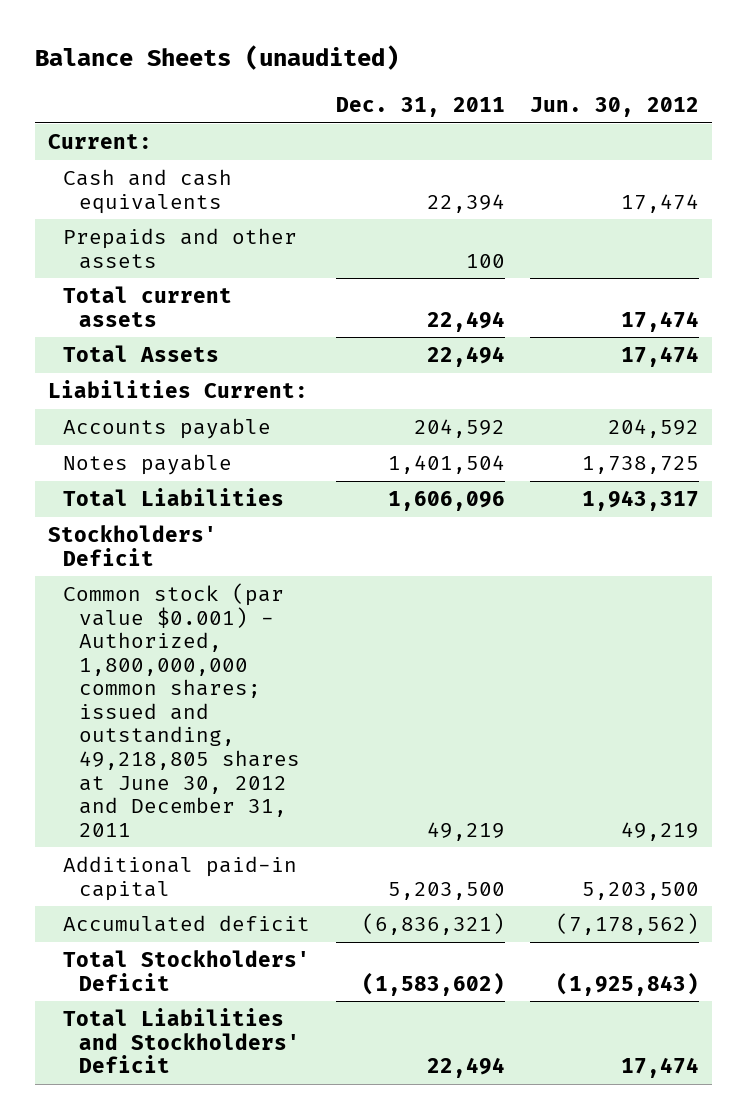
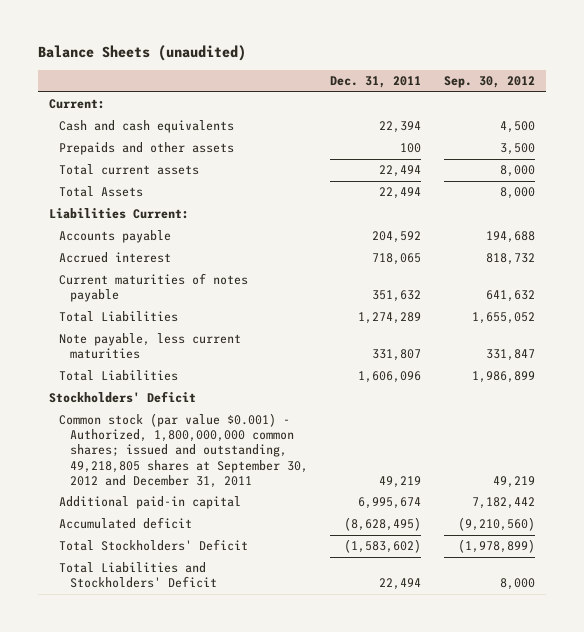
[530,96,700,117] Jun. 30, 2012 -> none
none -> [443,76,535,89] Sep. 30, 2012
none -> [59,252,172,264] Accrued interest
[63,453,233,475] Notes payable -> [59,273,249,303] Current maturities of notes payable
[387,454,505,474] 1,401,504 -> [372,290,422,303] 351,632
none -> [59,311,179,323] Total Liabilities
none -> [59,333,242,360] Note payable, less current maturities
[63,582,300,837] Common stock (par value $0.001) - Authorized, 1,800,000,000 common shares; issued and outstanding, 49,218,805 shares at June 30, 2012 and December 31, 2011 -> [59,413,308,488] Common stock (par value $0.001) - Authorized, 1,800,000,000 common shares; issued and outstanding, 49,218,805 shares at September 30, 2012 and December 31, 2011
[387,881,505,900] 5,203,500 -> [358,497,422,510] 6,995,674
[361,912,505,935] (6,836,321) -> [344,517,422,532] (8,628,495)

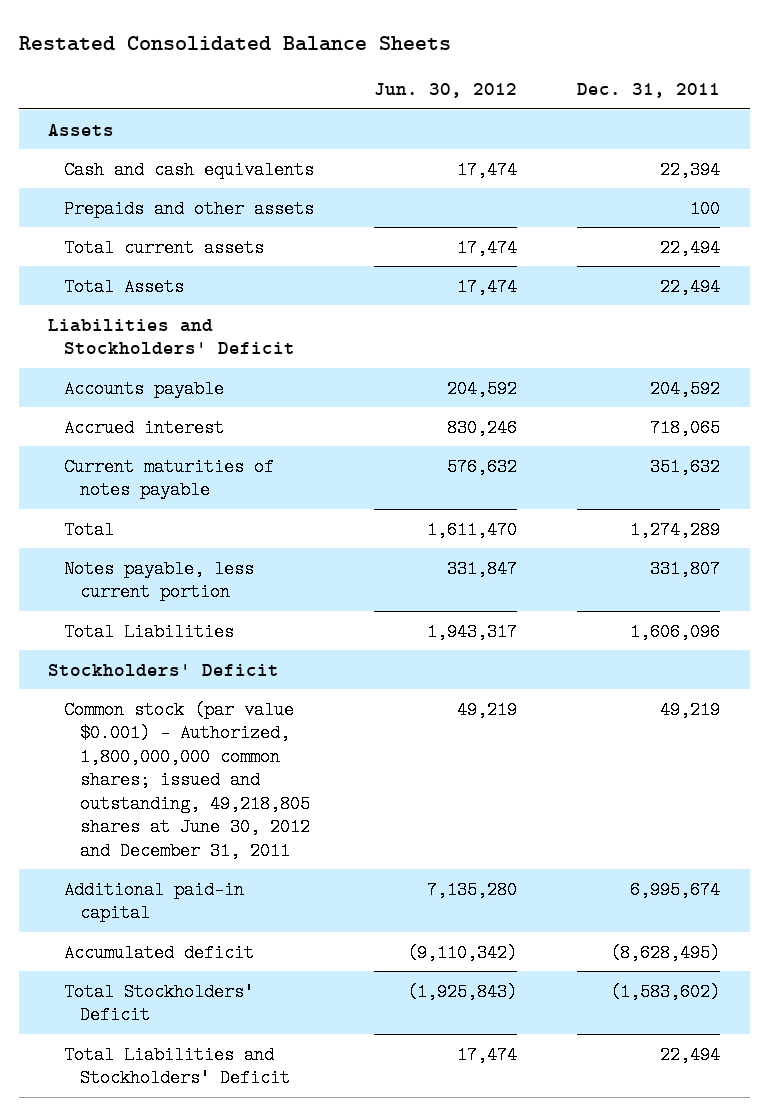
[37,45,246,62] Balance Sheets (unaudited) -> [18,35,451,51] Restated Consolidated Balance Sheets
[443,76,535,89] Sep. 30, 2012 -> none
none -> [374,83,518,99] Jun. 30, 2012
[49,99,106,110] Current: -> none
none -> [48,123,115,136] Assets
[49,208,190,220] Liabilities Current: -> none
none -> [48,318,296,355] Liabilities and Stockholders' Deficit
[59,311,179,323] Total Liabilities -> [64,520,115,539] Total
[59,333,242,360] Note payable, less current maturities -> [64,559,255,602] Notes payable, less current portion
[59,413,308,488] Common stock (par value $0.001) - Authorized, 1,800,000,000 common shares; issued and outstanding, 49,218,805 shares at September 30, 2012 and December 31, 2011 -> [64,700,311,860] Common stock (par value $0.001) - Authorized, 1,800,000,000 common shares; issued and outstanding, 49,218,805 shares at June 30, 2012 and December 31, 2011

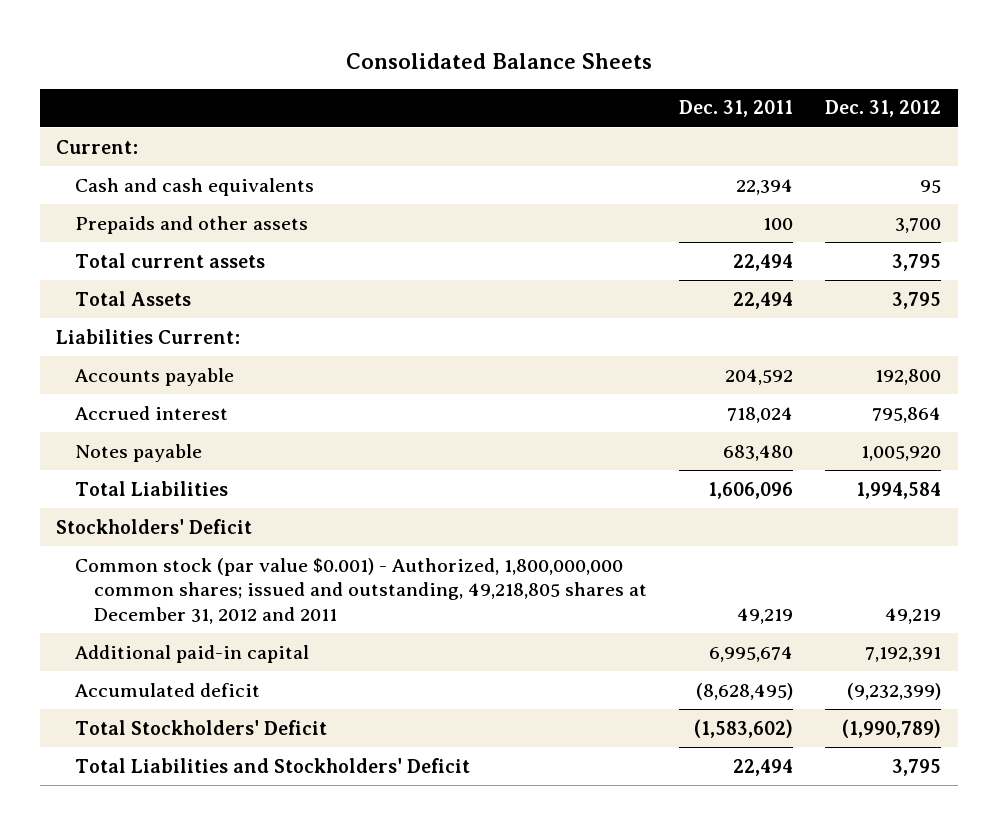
[18,35,451,51] Restated Consolidated Balance Sheets -> [345,53,652,70] Consolidated Balance Sheets
[374,83,518,99] Jun. 30, 2012 -> none
none -> [825,100,942,118] Dec. 31, 2012
[48,123,115,136] Assets -> none
none -> [55,139,138,154] Current:
[48,318,296,355] Liabilities and Stockholders' Deficit -> none
none -> [55,328,240,344] Liabilities Current:
[64,520,115,539] Total -> none
[64,559,255,602] Notes payable, less current portion -> none
[649,418,720,437] 718,065 -> [727,406,794,423] 718,024
[64,457,275,500] Current maturities of notes payable -> [74,443,202,462] Notes payable
[649,457,720,476] 351,632 -> [723,444,794,461] 683,480
[64,700,311,860] Common stock (par value $0.001) - Authorized, 1,800,000,000 common shares; issued and outstanding, 49,218,805 shares at June 30, 2012 and December 31, 2011 -> [74,557,648,624] Common stock (par value $0.001) - Authorized, 1,800,000,000 common shares; issued and outstanding, 49,218,805 shares at December 31, 2012 and 2011

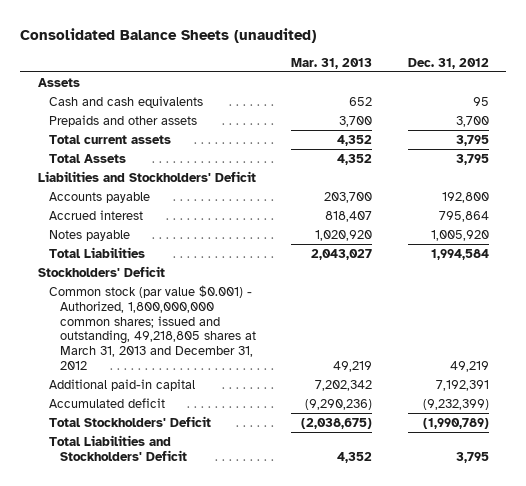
[345,53,652,70] Consolidated Balance Sheets -> [20,27,317,43] Consolidated Balance Sheets (unaudited)
[679,100,794,118] Dec. 31, 2011 -> none
none -> [291,57,373,69] Mar. 31, 2013
[55,139,138,154] Current: -> none
none -> [37,77,80,87] Assets
[55,328,240,344] Liabilities Current: -> none
none -> [37,170,256,182] Liabilities and Stockholders' Deficit
[74,557,648,624] Common stock (par value $0.001) - Authorized, 1,800,000,000 common shares; issued and outstanding, 49,218,805 shares at December 31, 2012 and 2011 -> [48,284,257,371] Common stock (par value $0.001) - Authorized, 1,800,000,000 common shares; issued and outstanding, 49,218,805 shares at March 31, 2013 and December 31, 2012

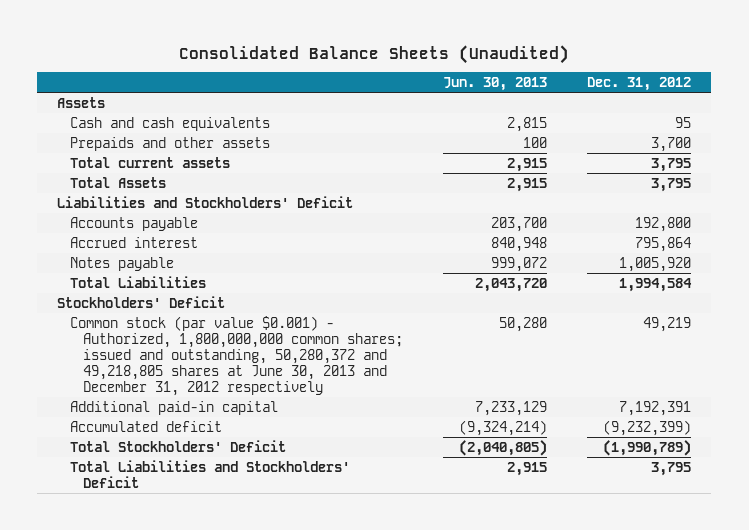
[20,27,317,43] Consolidated Balance Sheets (unaudited) -> [179,44,570,64] Consolidated Balance Sheets (Unaudited)
[291,57,373,69] Mar. 31, 2013 -> none
none -> [443,77,548,92] Jun. 30, 2013
[48,284,257,371] Common stock (par value $0.001) - Authorized, 1,800,000,000 common shares; issued and outstanding, 49,218,805 shares at March 31, 2013 and December 31, 2012 -> [70,315,404,397] Common stock (par value $0.001) - Authorized, 1,800,000,000 common shares; issued and outstanding, 50,280,372 and 49,218,805 shares at June 30, 2013 and December 31, 2012 respectively

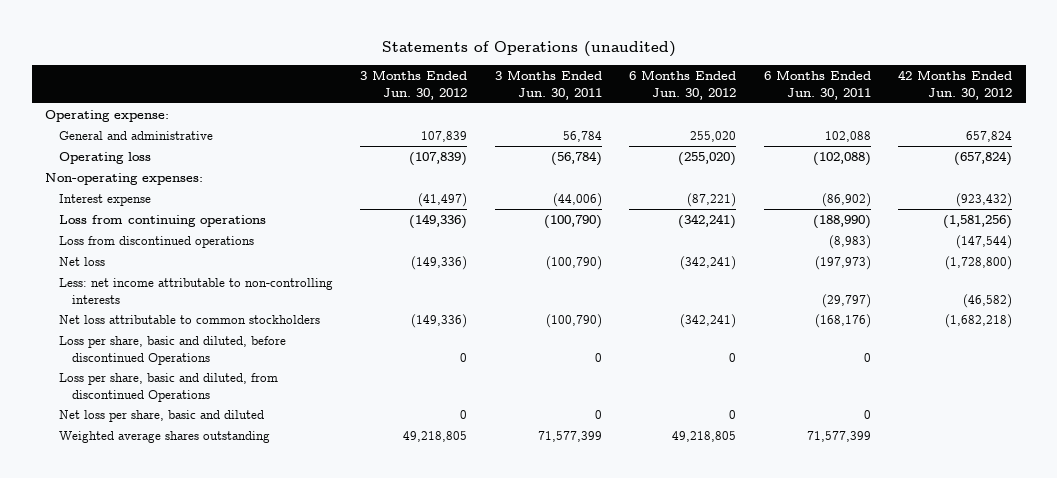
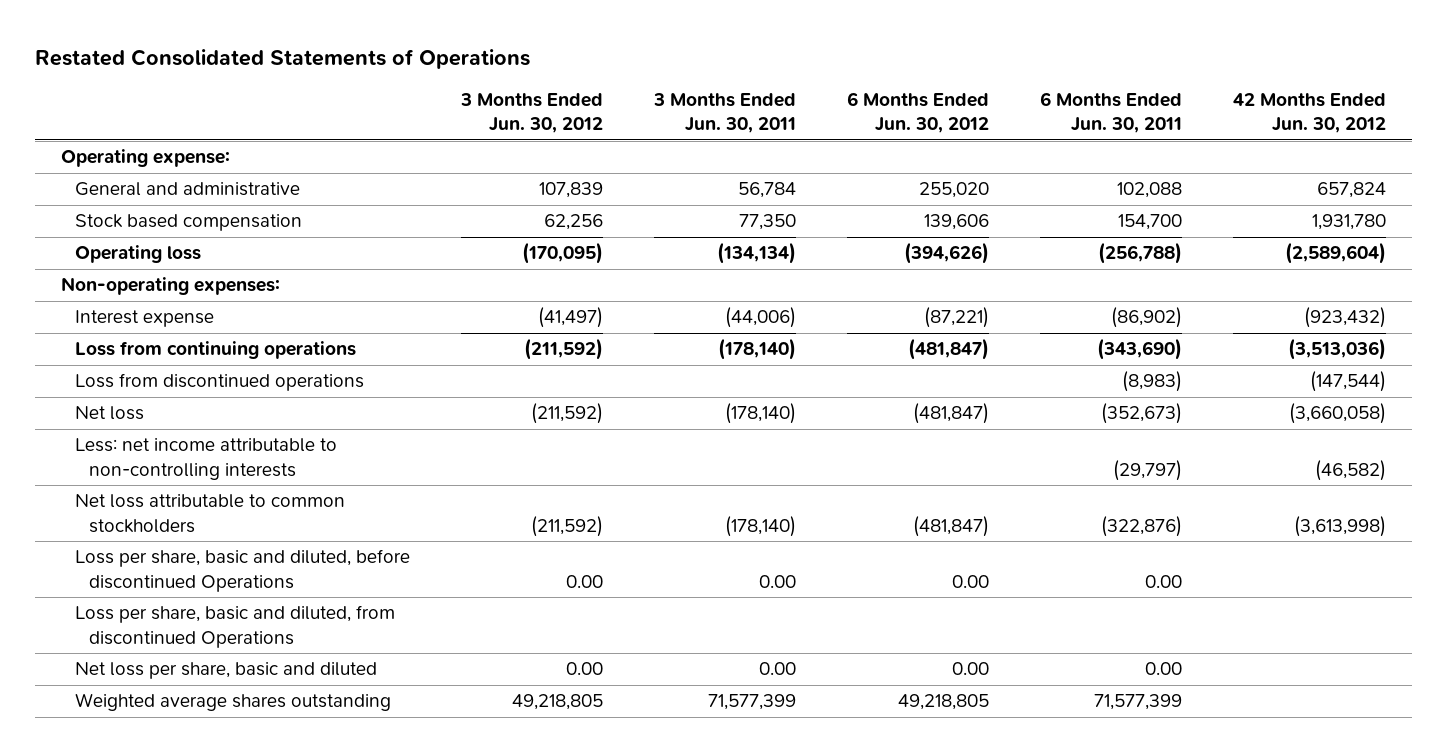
[381,41,676,58] Statements of Operations (unaudited) -> [35,48,531,69] Restated Consolidated Statements of Operations
none -> [74,214,302,232] Stock based compensation
[409,151,468,166] (107,839) -> [522,242,604,265] (170,095)
[550,150,602,166] (56,784) -> [717,242,797,265] (134,134)
[678,151,737,166] (255,020) -> [904,242,990,265] (394,626)
[812,151,871,166] (102,088) -> [1098,242,1183,265] (256,788)
[954,150,1013,166] (657,824) -> [1285,242,1387,265] (2,589,604)
[409,213,468,229] (149,336) -> [524,338,604,361] (211,592)
[543,214,602,229] (100,790) -> [718,338,797,361] (178,140)
[678,213,737,229] (342,241) -> [908,338,990,361] (481,847)
[812,214,871,229] (188,990) -> [1097,338,1183,361] (343,690)
[943,214,1013,229] (1,581,256) -> [1288,338,1387,361] (3,513,036)
[411,255,468,270] (149,336) -> [531,403,604,425] (211,592)
[545,255,602,270] (100,790) -> [725,403,797,425] (178,140)
[680,255,737,270] (342,241) -> [913,403,990,425] (481,847)
[814,255,871,270] (197,973) -> [1101,403,1183,425] (352,673)
[945,255,1013,270] (1,728,800) -> [1289,403,1387,425] (3,660,058)
[411,313,468,328] (149,336) -> [531,515,604,537] (211,592)
[545,313,602,328] (100,790) -> [725,515,797,537] (178,140)
[680,313,737,328] (342,241) -> [913,515,990,537] (481,847)
[814,313,871,328] (168,176) -> [1101,515,1183,537] (322,876)
[945,313,1013,328] (1,682,218) -> [1294,515,1387,537] (3,613,998)
[460,352,468,362] 0 -> [566,574,604,588] 0.00
[594,352,602,362] 0 -> [759,574,797,588] 0.00
[729,352,737,362] 0 -> [952,574,990,588] 0.00
[863,352,871,362] 0 -> [1145,574,1183,588] 0.00
[460,409,468,419] 0 -> [566,662,604,676] 0.00
[594,409,602,419] 0 -> [759,662,797,676] 0.00
[729,409,737,419] 0 -> [952,662,990,676] 0.00
[863,409,871,419] 0 -> [1145,662,1183,676] 0.00

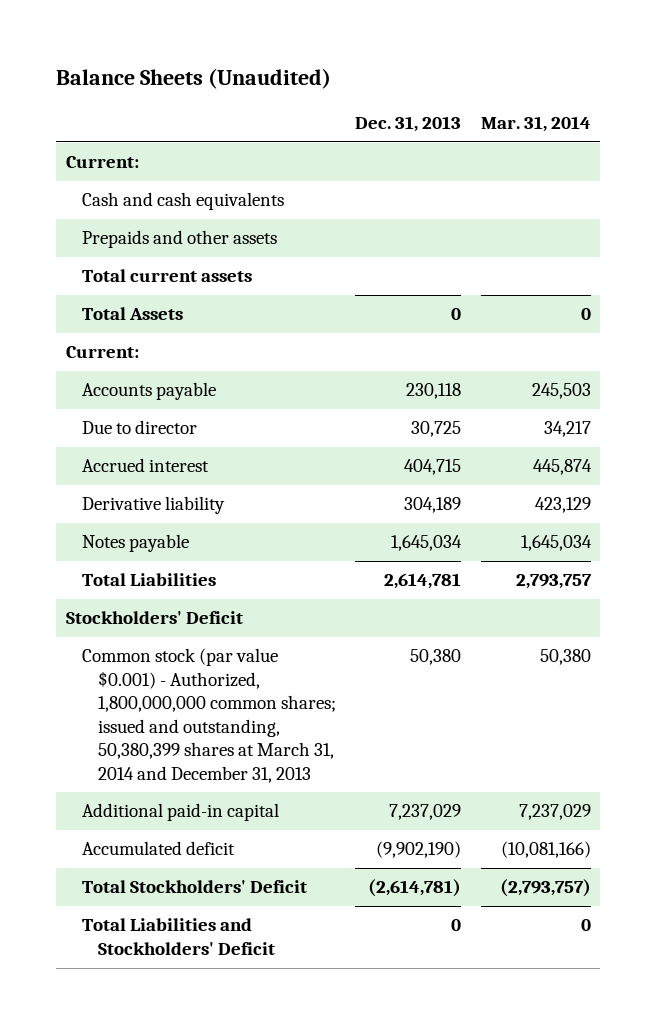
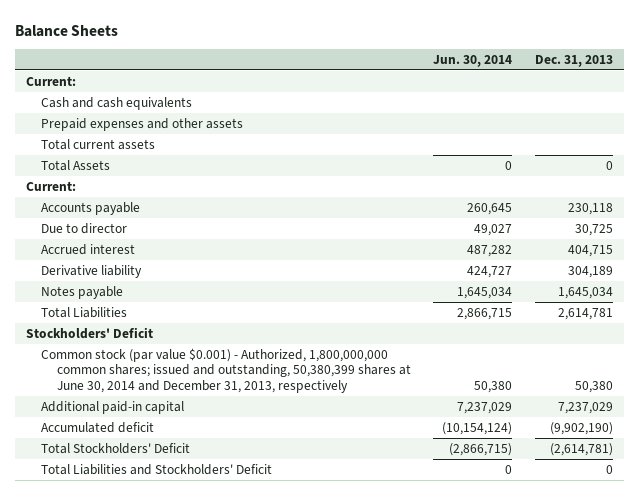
[56,68,332,90] Balance Sheets (Unaudited) -> [14,24,118,37] Balance Sheets
[480,116,591,133] Mar. 31, 2014 -> none
none -> [433,54,513,67] Jun. 30, 2014
[82,230,278,249] Prepaids and other assets -> [41,117,244,131] Prepaid expenses and other assets
[82,648,337,783] Common stock (par value $0.001) - Authorized, 1,800,000,000 common shares; issued and outstanding, 50,380,399 shares at March 31, 2014 and December 31, 2013 -> [41,347,411,393] Common stock (par value $0.001) - Authorized, 1,800,000,000 common shares; issued and outstanding, 50,380,399 shares at June 30, 2014 and December 31, 2013, respectively

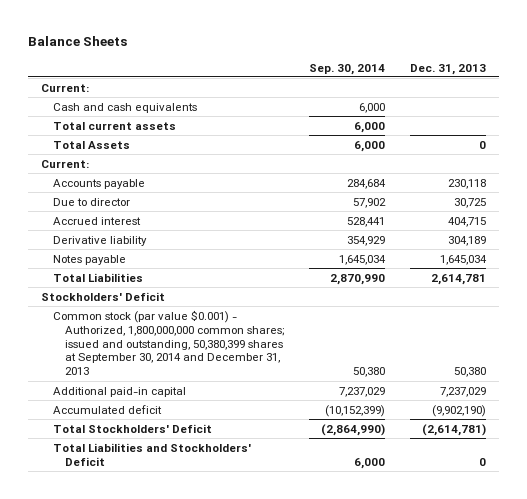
[433,54,513,67] Jun. 30, 2014 -> none
none -> [309,63,386,75] Sep. 30, 2014
[41,117,244,131] Prepaid expenses and other assets -> none
[41,347,411,393] Common stock (par value $0.001) - Authorized, 1,800,000,000 common shares; issued and outstanding, 50,380,399 shares at June 30, 2014 and December 31, 2013, respectively -> [52,309,284,376] Common stock (par value $0.001) - Authorized, 1,800,000,000 common shares; issued and outstanding, 50,380,399 shares at September 30, 2014 and December 31, 2013

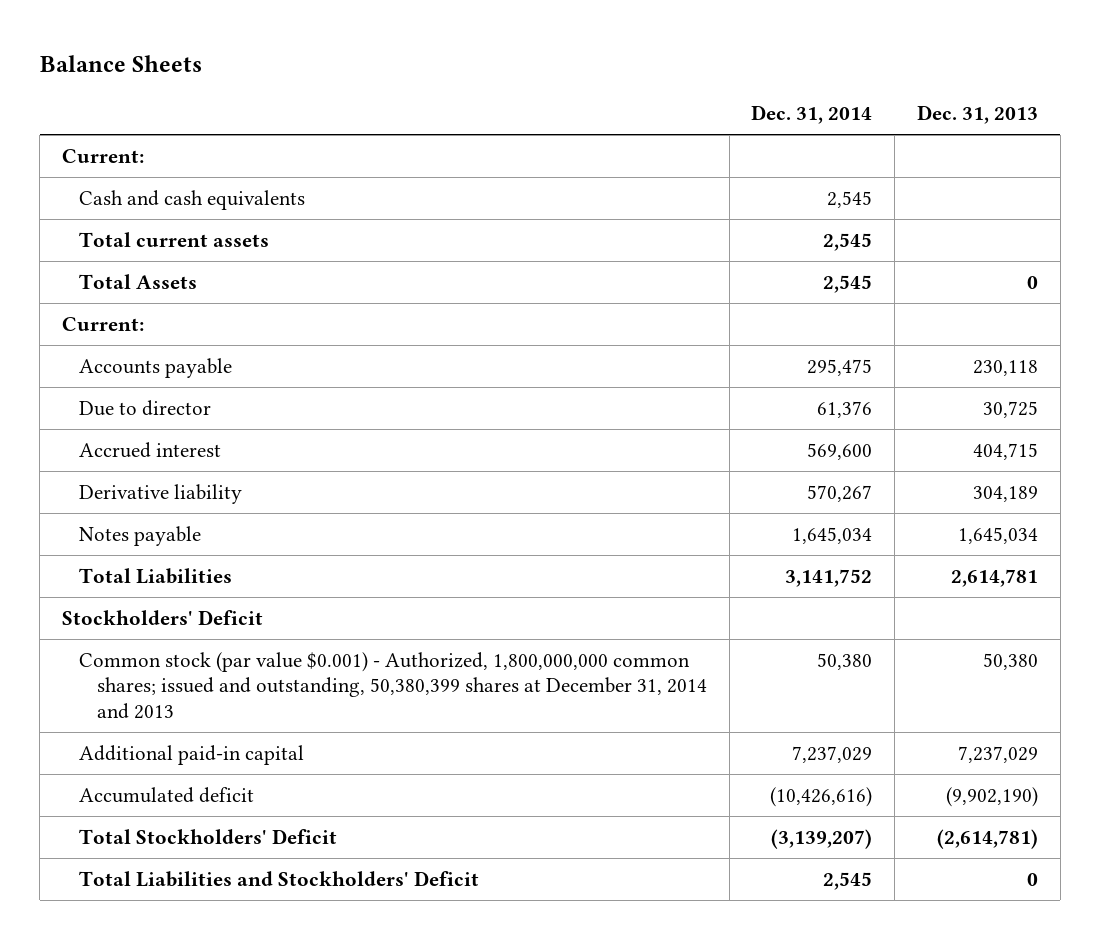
[309,63,386,75] Sep. 30, 2014 -> none
none -> [751,105,873,125] Dec. 31, 2014
[52,309,284,376] Common stock (par value $0.001) - Authorized, 1,800,000,000 common shares; issued and outstanding, 50,380,399 shares at September 30, 2014 and December 31, 2013 -> [79,651,708,720] Common stock (par value $0.001) - Authorized, 1,800,000,000 common shares; issued and outstanding, 50,380,399 shares at December 31, 2014 and 2013

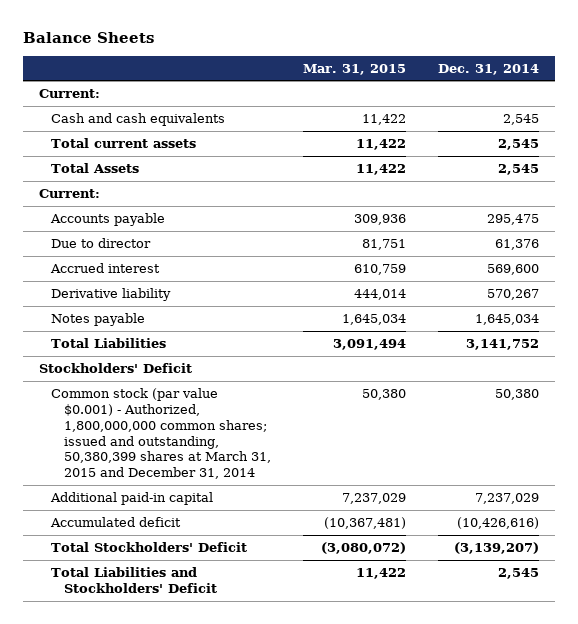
[916,105,1038,125] Dec. 31, 2013 -> none
none -> [303,63,407,75] Mar. 31, 2015
[79,651,708,720] Common stock (par value $0.001) - Authorized, 1,800,000,000 common shares; issued and outstanding, 50,380,399 shares at December 31, 2014 and 2013 -> [51,388,272,480] Common stock (par value $0.001) - Authorized, 1,800,000,000 common shares; issued and outstanding, 50,380,399 shares at March 31, 2015 and December 31, 2014

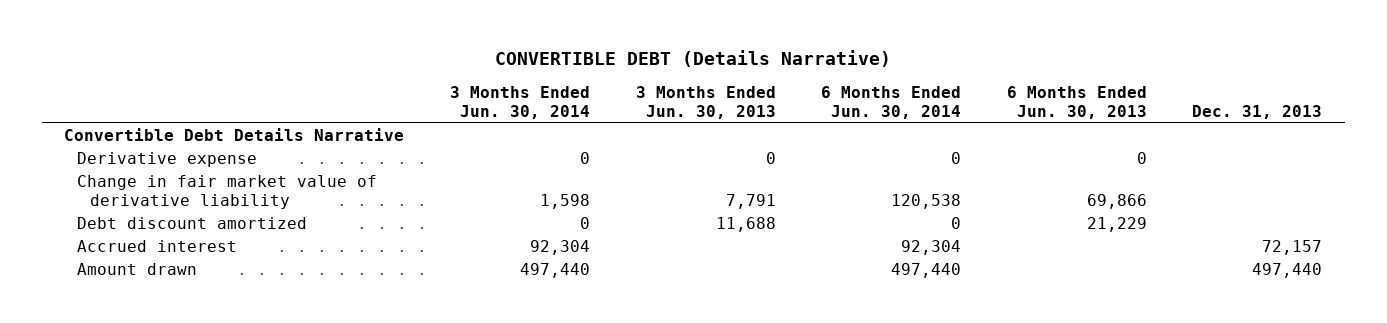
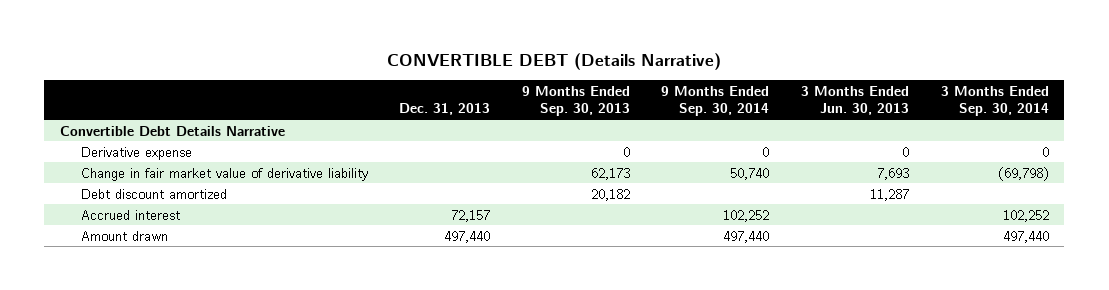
[450,85,591,119] 3 Months Ended Jun. 30, 2014 -> none
[821,85,962,119] 6 Months Ended Jun. 30, 2014 -> none
[1006,85,1147,119] 6 Months Ended Jun. 30, 2013 -> none
none -> [521,86,630,117] 9 Months Ended Sep. 30, 2013
none -> [661,86,770,117] 9 Months Ended Sep. 30, 2014
none -> [940,86,1049,117] 3 Months Ended Sep. 30, 2014
[725,194,776,210] 7,791 -> [877,167,910,180] 7,693
[715,217,776,233] 11,688 -> [870,188,910,201] 11,287

